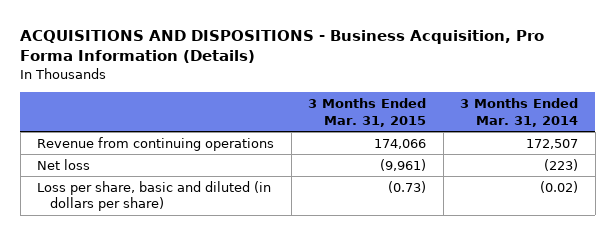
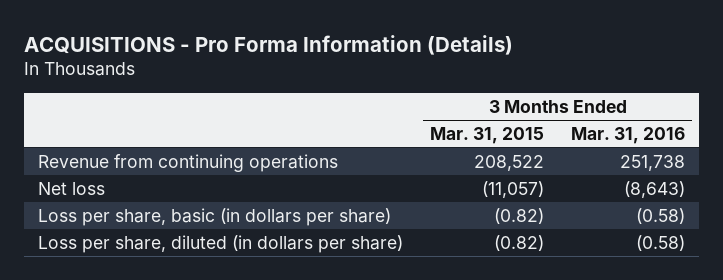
[20,29,545,64] ACQUISITIONS AND DISPOSITIONS - Business Acquisition, Pro Forma Information (Details) -> [24,34,514,55] ACQUISITIONS - Pro Forma Information (Details)
[460,98,579,127] 3 Months Ended Mar. 31, 2014 -> none
none -> [571,126,686,144] Mar. 31, 2016
[374,138,427,149] 174,066 -> [474,154,545,171] 208,522
[380,158,427,171] (9,961) -> [482,180,545,198] (11,057)
[37,180,272,212] Loss per share, basic and diluted (in dollars per share) -> [37,207,391,226] Loss per share, basic (in dollars per share)
[388,180,427,193] (0.73) -> [494,207,545,224] (0.82)
none -> [37,234,403,253] Loss per share, diluted (in dollars per share)

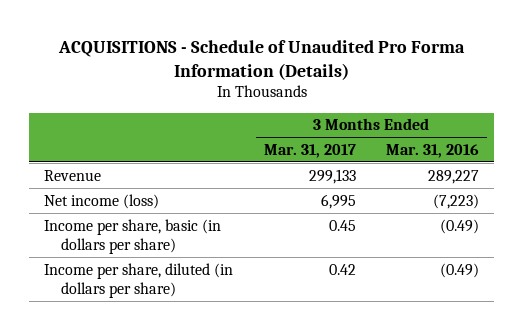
[24,34,514,55] ACQUISITIONS - Pro Forma Information (Details) -> [57,39,465,80] ACQUISITIONS - Schedule of Unaudited Pro Forma Information (Details)
[430,126,545,144] Mar. 31, 2015 -> none
none -> [263,143,356,158] Mar. 31, 2017
[37,153,338,172] Revenue from continuing operations -> [44,169,102,181] Revenue
[620,154,686,171] 251,738 -> [428,169,480,184] 289,227
[37,181,105,195] Net loss -> [44,193,160,209] Net income (loss)
[624,180,686,198] (8,643) -> [433,193,480,209] (7,223)
[37,207,391,226] Loss per share, basic (in dollars per share) -> [44,218,222,255] Income per share, basic (in dollars per share)
[636,207,686,224] (0.58) -> [440,218,480,234] (0.49)
[37,234,403,253] Loss per share, diluted (in dollars per share) -> [44,262,234,299] Income per share, diluted (in dollars per share)
[636,234,686,251] (0.58) -> [440,262,480,278] (0.49)

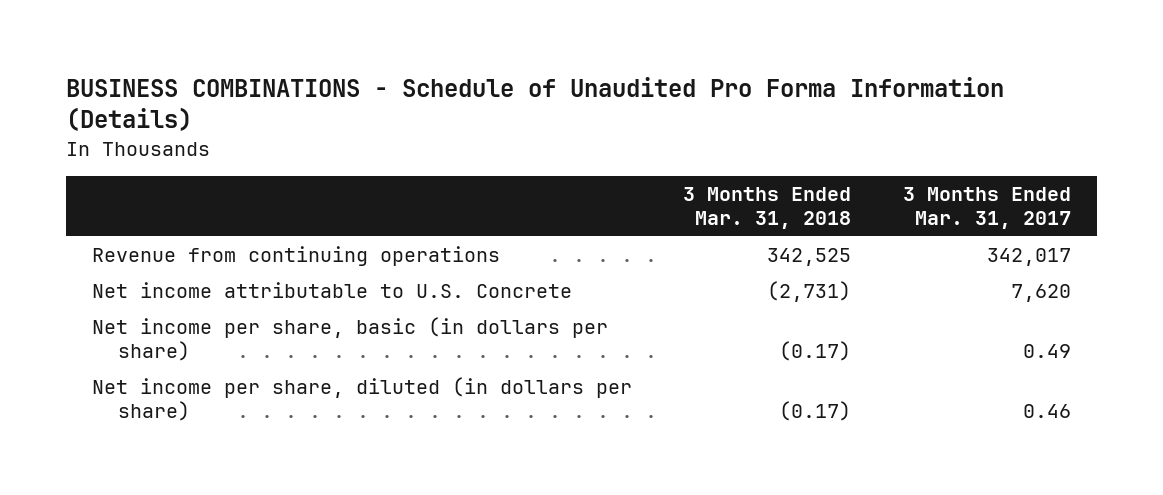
[57,39,465,80] ACQUISITIONS - Schedule of Unaudited Pro Forma Information (Details) -> [65,77,1004,132] BUSINESS COMBINATIONS - Schedule of Unaudited Pro Forma Information (Details)
[386,143,480,158] Mar. 31, 2016 -> none
none -> [683,187,852,230] 3 Months Ended Mar. 31, 2018
[44,169,102,181] Revenue -> [91,246,500,267] Revenue from continuing operations
[308,168,356,184] 299,133 -> [987,248,1072,267] 342,017
[44,193,160,209] Net income (loss) -> [91,282,572,299] Net income attributable to U.S. Concrete
[320,193,356,209] 6,995 -> [1011,284,1072,303] 7,620
[44,218,222,255] Income per share, basic (in dollars per share) -> [91,317,608,362] Net income per share, basic (in dollars per share)
[328,219,356,231] 0.45 -> [1023,344,1072,359] 0.49
[44,262,234,299] Income per share, diluted (in dollars per share) -> [91,377,632,422] Net income per share, diluted (in dollars per share)
[328,263,356,275] 0.42 -> [1023,404,1072,419] 0.46

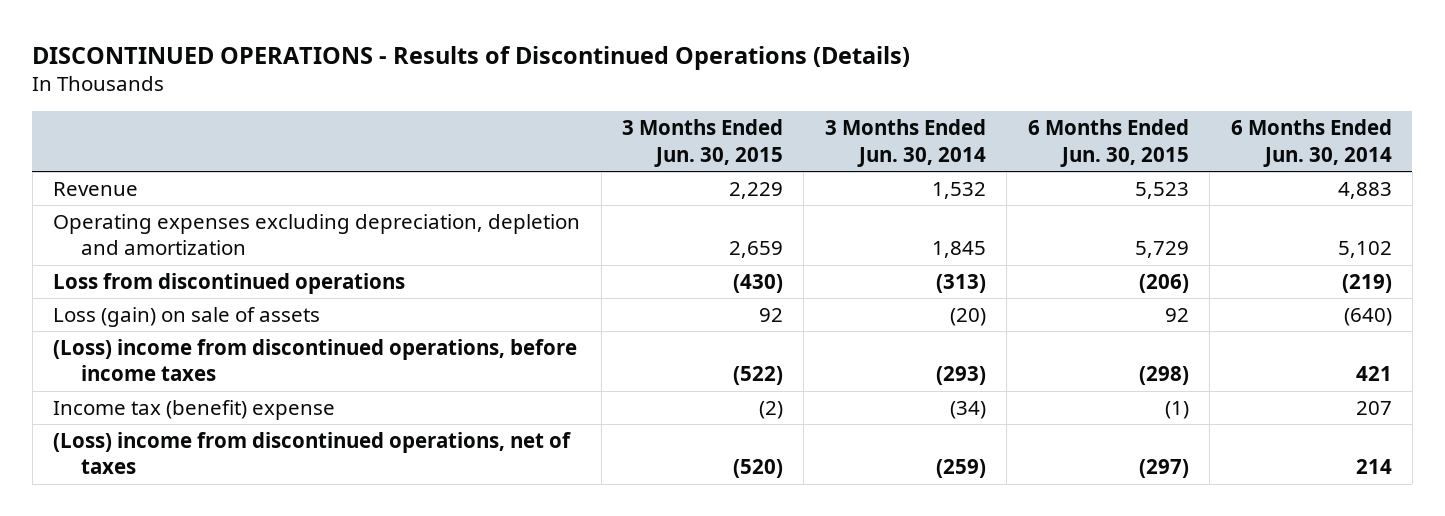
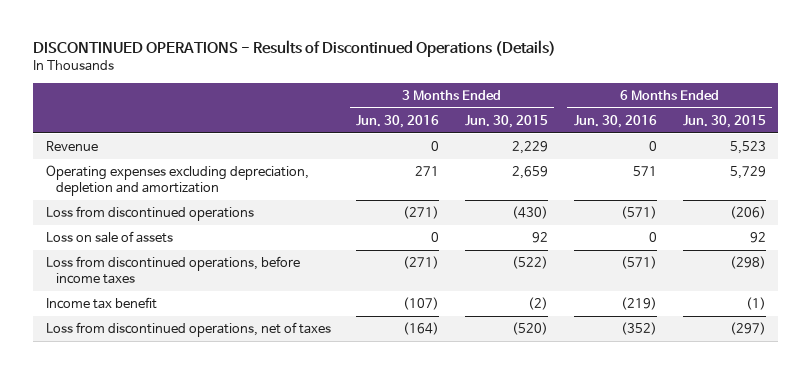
[824,119,986,167] 3 Months Ended Jun. 30, 2014 -> none
[1230,119,1392,167] 6 Months Ended Jun. 30, 2014 -> none
none -> [356,114,440,128] Jun. 30, 2016
none -> [573,114,657,128] Jun. 30, 2016
[53,307,321,328] Loss (gain) on sale of assets -> [45,231,173,244] Loss on sale of assets
[53,339,578,382] (Loss) income from discontinued operations, before income taxes -> [45,256,300,285] Loss from discontinued operations, before income taxes
[53,400,336,421] Income tax (benefit) expense -> [45,297,157,310] Income tax benefit
[53,432,572,475] (Loss) income from discontinued operations, net of taxes -> [45,322,331,338] Loss from discontinued operations, net of taxes

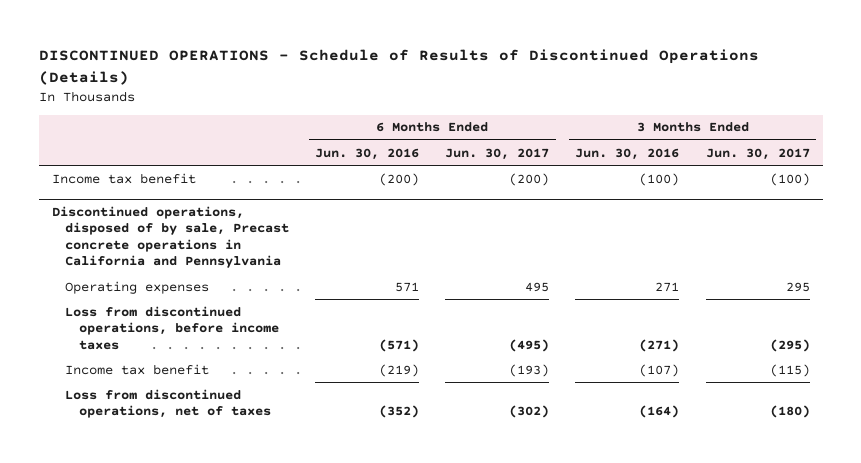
[32,39,556,57] DISCONTINUED OPERATIONS - Results of Discontinued Operations (Details) -> [38,49,759,85] DISCONTINUED OPERATIONS - Schedule of Results of Discontinued Operations (Details)
[465,114,549,128] Jun. 30, 2015 -> none
[682,114,766,128] Jun. 30, 2015 -> none
none -> [445,147,550,160] Jun. 30, 2017
none -> [705,147,810,160] Jun. 30, 2017
[45,141,98,152] Revenue -> none
[45,206,254,222] Loss from discontinued operations -> none
[45,231,173,244] Loss on sale of assets -> none
none -> [51,172,196,184] Income tax benefit
none -> [51,206,290,269] Discontinued operations, disposed of by sale, Precast concrete operations in California and Pennsylvania
[45,165,309,197] Operating expenses excluding depreciation, depletion and amortization -> [65,280,210,294] Operating expenses

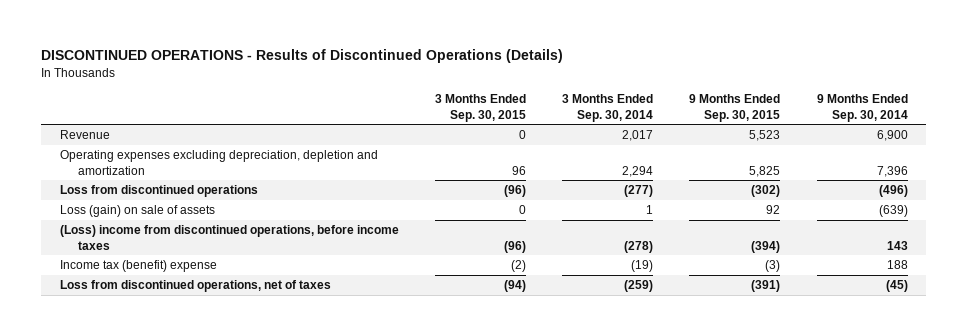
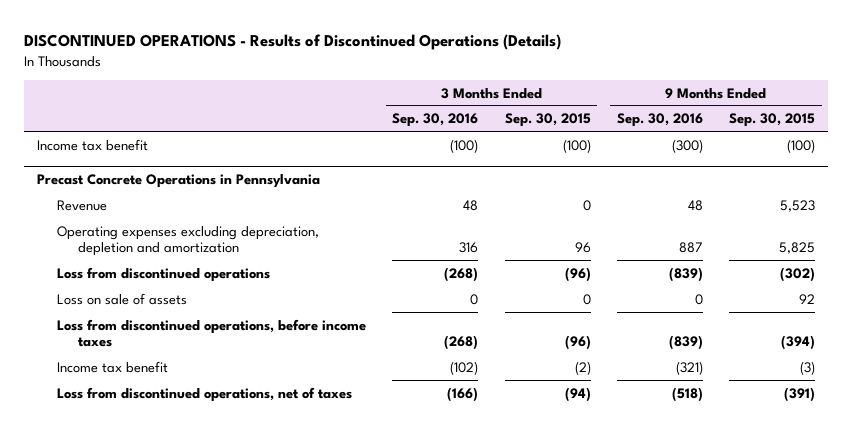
[562,93,654,122] 3 Months Ended Sep. 30, 2014 -> none
[816,93,908,122] 9 Months Ended Sep. 30, 2014 -> none
none -> [392,113,479,128] Sep. 30, 2016
none -> [616,113,703,128] Sep. 30, 2016
none -> [36,138,148,151] Income tax benefit
none -> [36,173,320,188] Precast Concrete Operations in Pennsylvania
[59,205,215,218] Loss (gain) on sale of assets -> [57,292,188,305] Loss on sale of assets
[59,225,399,250] (Loss) income from discontinued operations, before income taxes -> [57,318,367,348] Loss from discontinued operations, before income taxes
[59,260,217,273] Income tax (benefit) expense -> [57,360,169,373] Income tax benefit

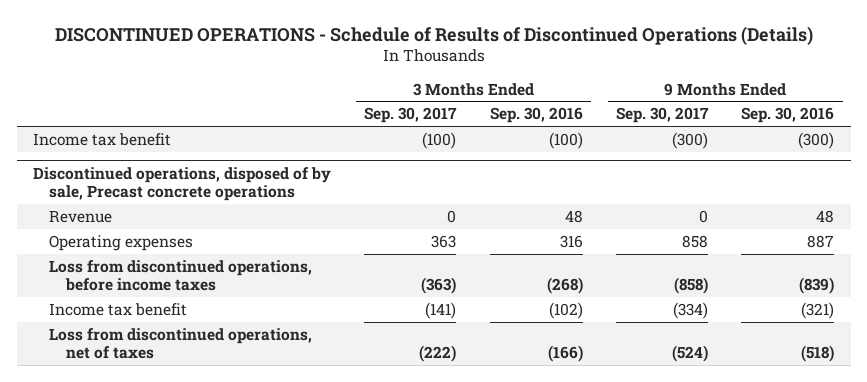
[23,34,561,51] DISCONTINUED OPERATIONS - Results of Discontinued Operations (Details) -> [54,25,813,45] DISCONTINUED OPERATIONS - Schedule of Results of Discontinued Operations (Details)
[504,113,591,128] Sep. 30, 2015 -> none
[728,113,815,128] Sep. 30, 2015 -> none
none -> [364,107,458,124] Sep. 30, 2017
none -> [615,107,709,124] Sep. 30, 2017
[36,173,320,188] Precast Concrete Operations in Pennsylvania -> none
none -> [33,166,332,201] Discontinued operations, disposed of by sale, Precast concrete operations
[57,266,271,282] Loss from discontinued operations -> none
[57,292,188,305] Loss on sale of assets -> none
[57,225,320,257] Operating expenses excluding depreciation, depletion and amortization -> [49,234,194,251] Operating expenses

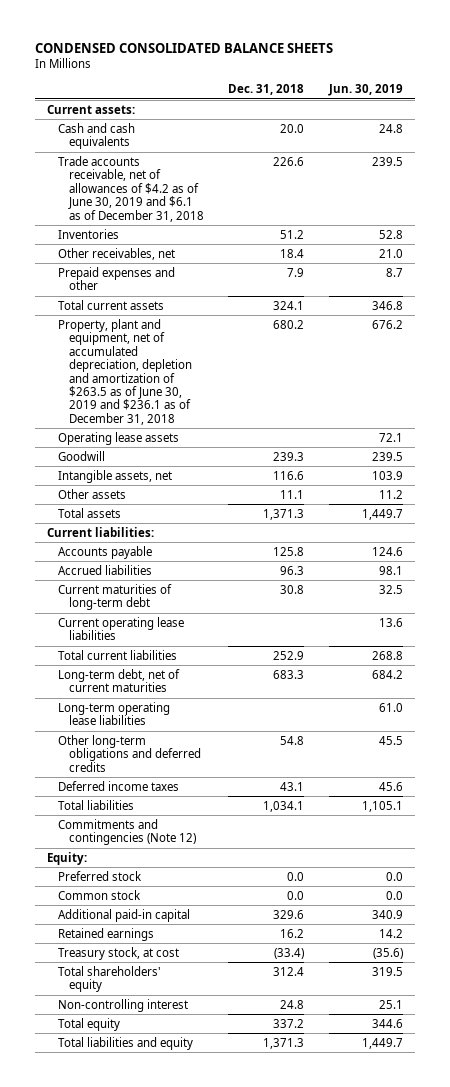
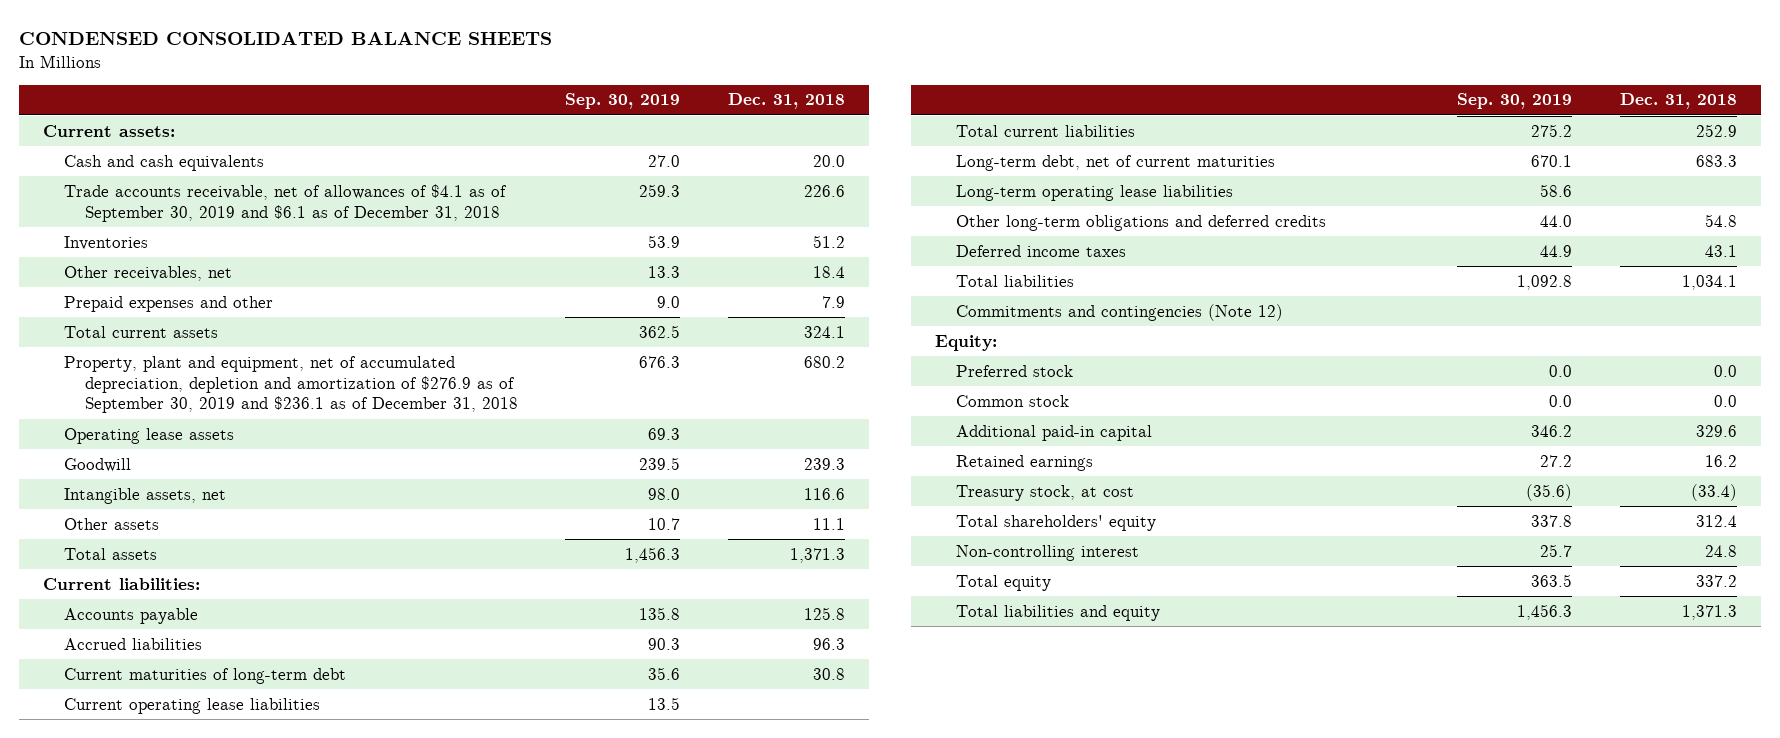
[327,84,403,97] Jun. 30, 2019 -> none
none -> [565,93,681,110] Sep. 30, 2019
[57,155,204,222] Trade accounts receivable, net of allowances of $4.2 as of June 30, 2019 and $6.1 as of December 31, 2018 -> [63,183,507,222] Trade accounts receivable, net of allowances of $4.1 as of September 30, 2019 and $6.1 as of December 31, 2018
[57,318,192,425] Property, plant and equipment, net of accumulated depreciation, depletion and amortization of $263.5 as of June 30, 2019 and $236.1 as of December 31, 2018 -> [63,355,518,414] Property, plant and equipment, net of accumulated depreciation, depletion and amortization of $276.9 as of September 30, 2019 and $236.1 as of December 31, 2018

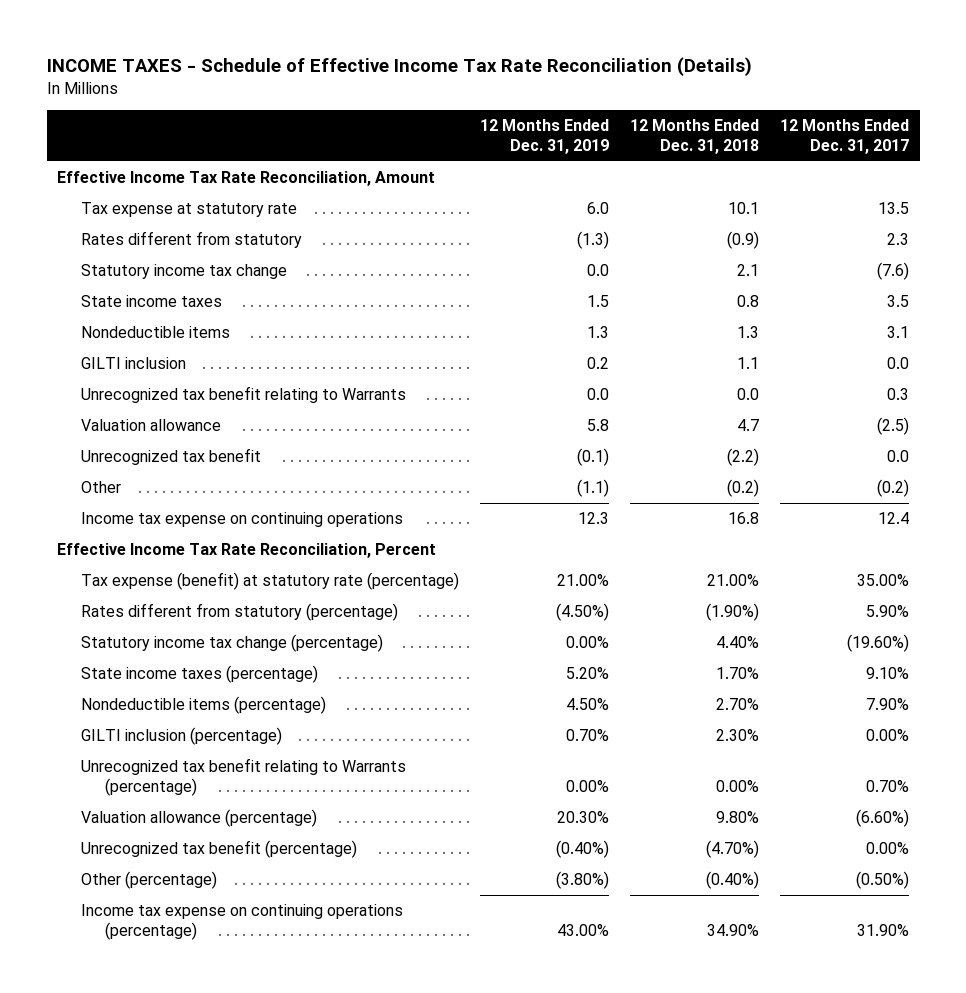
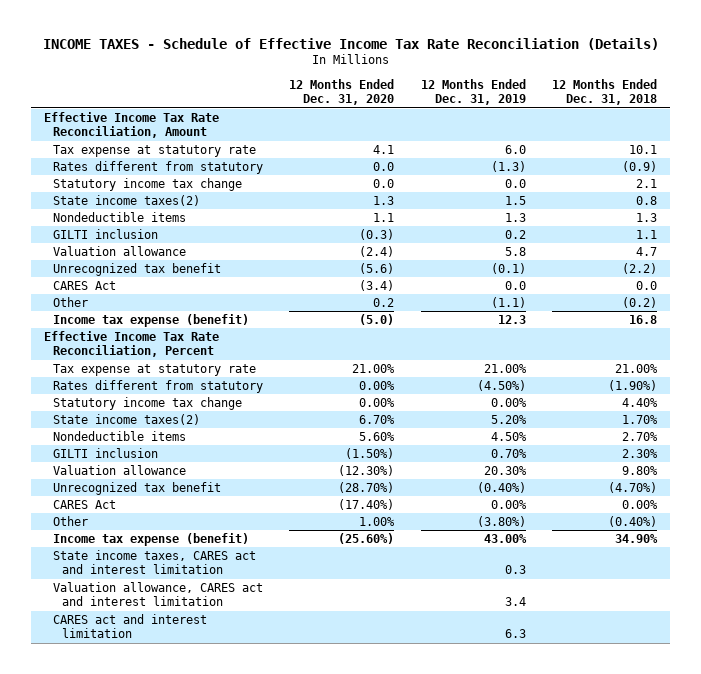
[780,119,910,155] 12 Months Ended Dec. 31, 2017 -> none
none -> [289,78,395,106] 12 Months Ended Dec. 31, 2020
[81,295,223,308] State income taxes -> [53,194,201,206] State income taxes(2)
[81,386,407,404] Unrecognized tax benefit relating to Warrants -> none
none -> [53,280,117,290] CARES Act
[81,512,404,528] Income tax expense on continuing operations -> [53,313,250,327] Income tax expense (benefit)
[81,758,407,797] Unrecognized tax benefit relating to Warrants (percentage) -> none
[81,572,460,591] Tax expense (benefit) at statutory rate (percentage) -> [53,363,257,376] Tax expense at statutory rate
[81,603,399,622] Rates different from statutory (percentage) -> [53,379,264,393] Rates different from statutory
[81,634,384,653] Statutory income tax change (percentage) -> [53,396,243,410] Statutory income tax change
[81,665,319,684] State income taxes (percentage) -> [53,413,201,425] State income taxes(2)
[81,696,327,715] Nondeductible items (percentage) -> [53,430,187,441] Nondeductible items
[81,727,283,746] GILTI inclusion (percentage) -> [53,447,159,458] GILTI inclusion
[81,809,318,828] Valuation allowance (percentage) -> [53,464,187,475] Valuation allowance
[81,840,358,859] Unrecognized tax benefit (percentage) -> [53,481,222,495] Unrecognized tax benefit
none -> [53,499,117,509] CARES Act
[81,871,218,890] Other (percentage) -> [53,515,89,526] Other
[81,904,404,941] Income tax expense on continuing operations (percentage) -> [53,532,250,546] Income tax expense (benefit)
none -> [53,549,257,575] State income taxes, CARES act and interest limitation
none -> [53,581,264,607] Valuation allowance, CARES act and interest limitation
none -> [53,613,208,639] CARES act and interest limitation

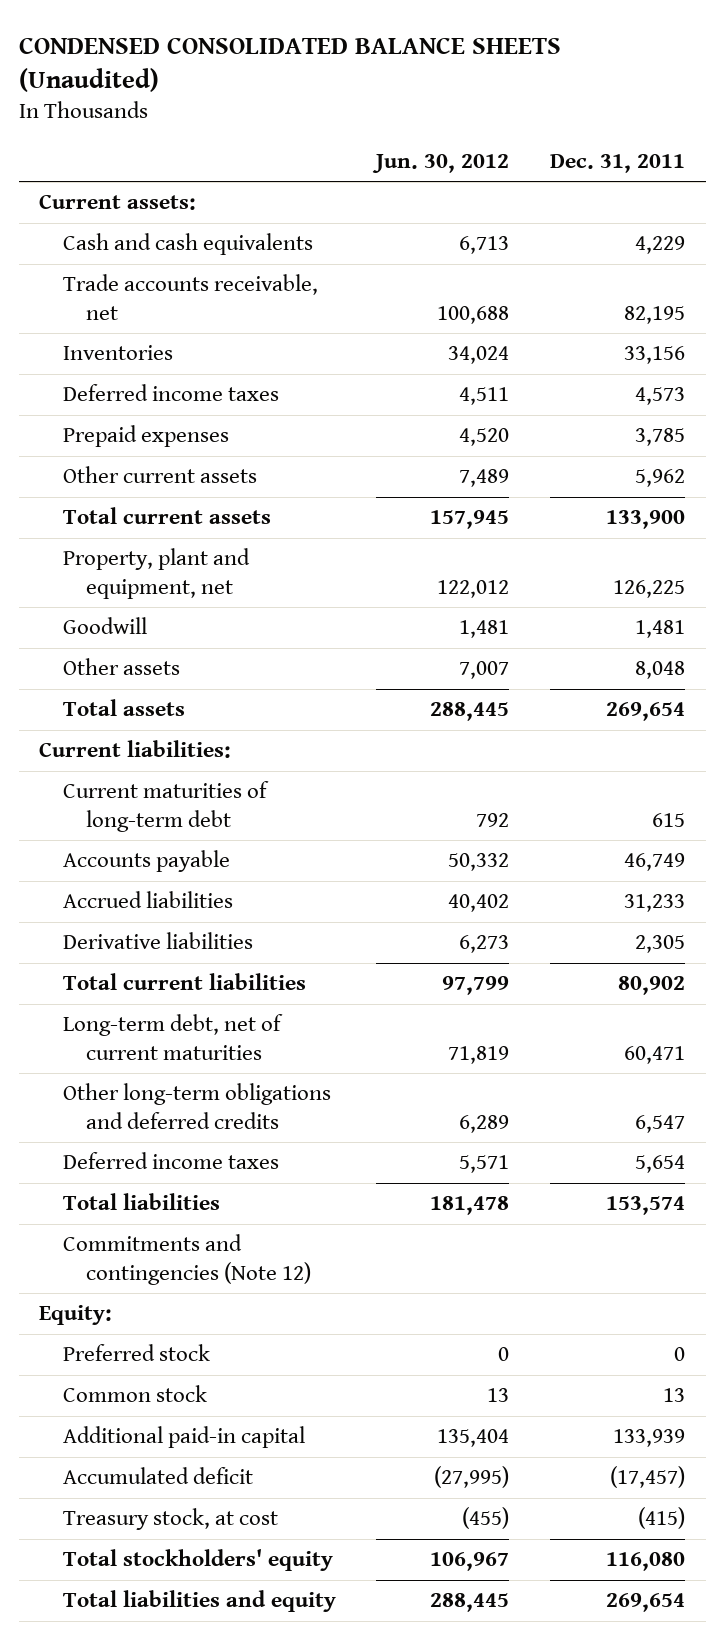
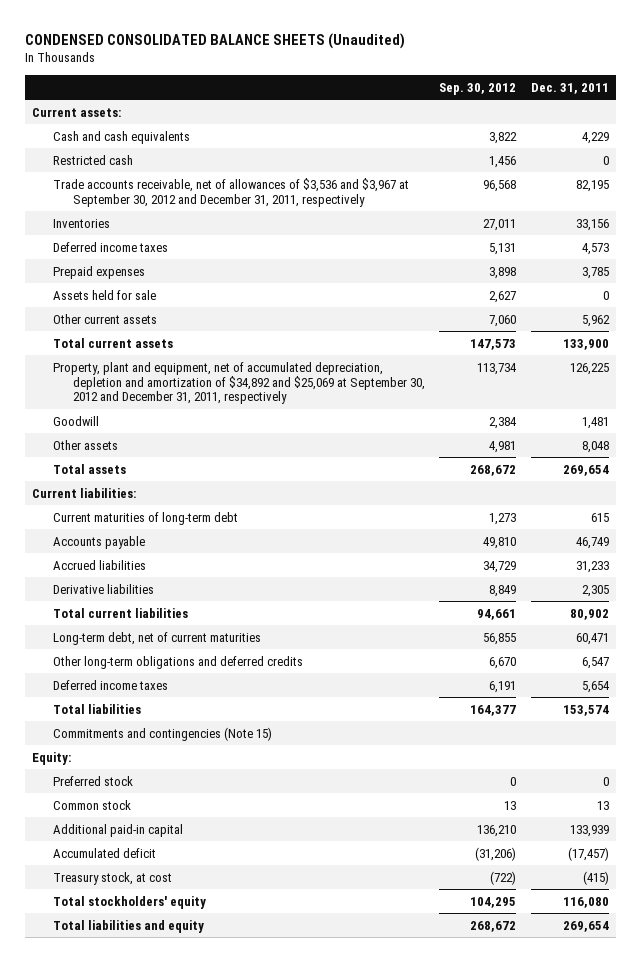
[372,154,510,174] Jun. 30, 2012 -> none
none -> [439,82,517,95] Sep. 30, 2012
none -> [52,154,133,165] Restricted cash
[62,274,318,321] Trade accounts receivable, net -> [52,177,409,207] Trade accounts receivable, net of allowances of $3,536 and $3,967 at September 30, 2012 and December 31, 2011, respectively
none -> [52,289,156,300] Assets held for sale
[62,548,250,600] Property, plant and equipment, net -> [52,361,426,405] Property, plant and equipment, net of accumulated depreciation, depletion and amortization of $34,892 and $25,069 at September 30, 2012 and December 31, 2011, respectively
[62,1234,311,1286] Commitments and contingencies (Note 12) -> [52,726,272,741] Commitments and contingencies (Note 15)

